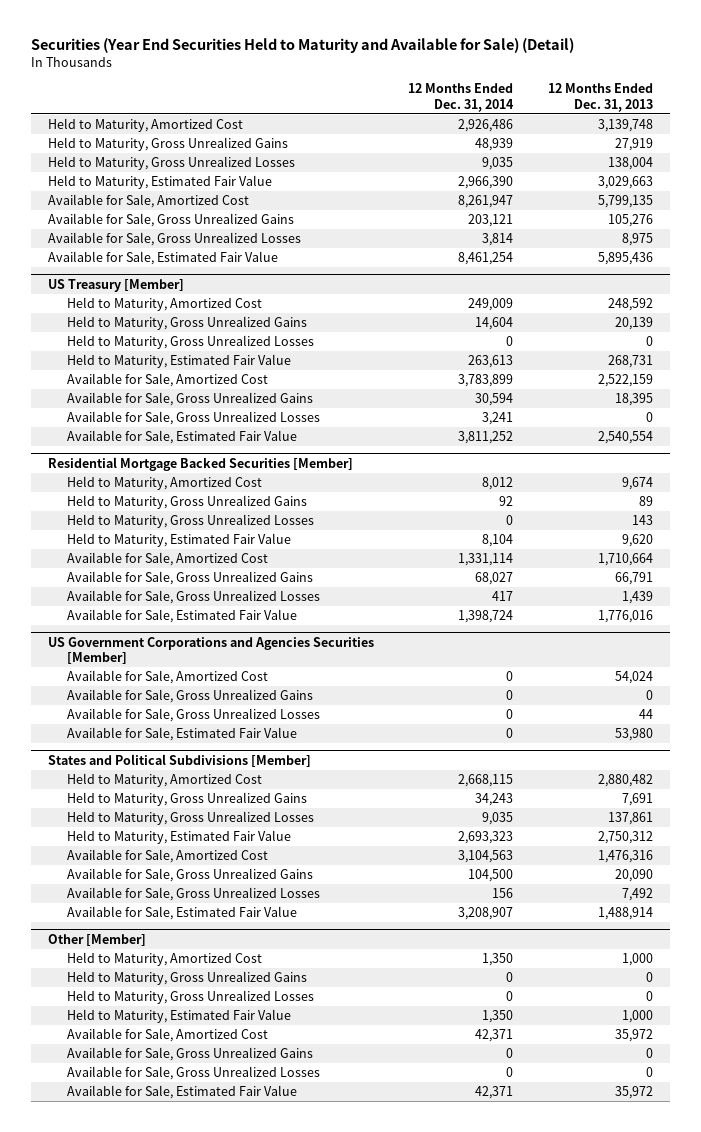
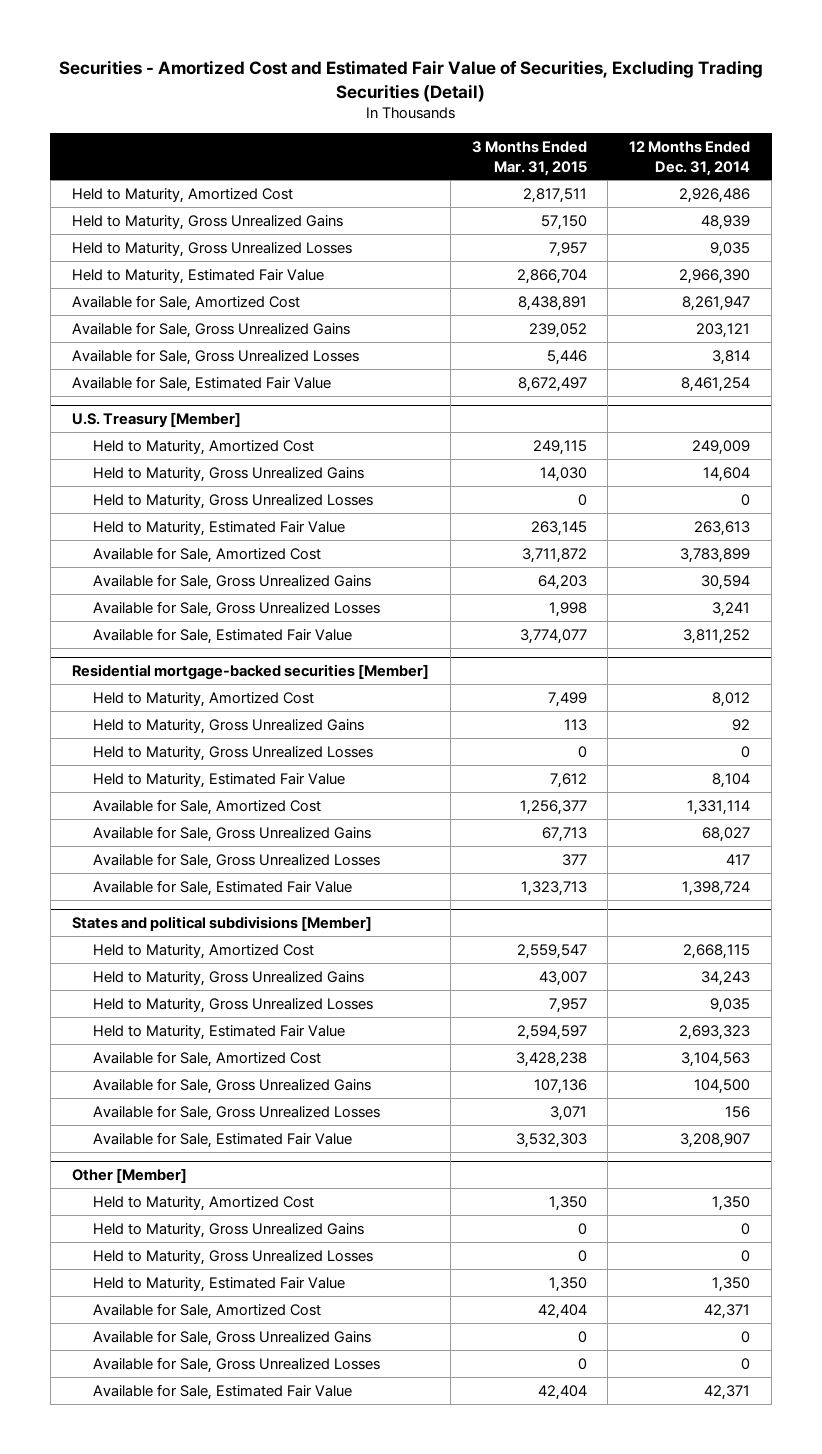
[30,37,574,53] Securities (Year End Securities Held to Maturity and Available for Sale) (Detail) -> [59,60,764,102] Securities - Amortized Cost and Estimated Fair Value of Securities, Excluding Trading Securities (Detail)
[547,83,653,112] 12 Months Ended Dec. 31, 2013 -> none
none -> [471,141,587,176] 3 Months Ended Mar. 31, 2015
[47,278,184,292] US Treasury [Member] -> [71,412,241,428] U.S. Treasury [Member]
[47,456,353,471] Residential Mortgage Backed Securities [Member] -> [71,664,429,681] Residential mortgage-backed securities [Member]
[47,636,374,665] US Government Corporations and Agencies Securities [Member] -> none
[67,670,269,685] Available for Sale, Amortized Cost -> none
[67,689,314,704] Available for Sale, Gross Unrealized Gains -> none
[67,708,321,723] Available for Sale, Gross Unrealized Losses -> none
[67,727,298,742] Available for Sale, Estimated Fair Value -> none
[47,753,311,767] States and Political Subdivisions [Member] -> [71,916,372,932] States and political subdivisions [Member]

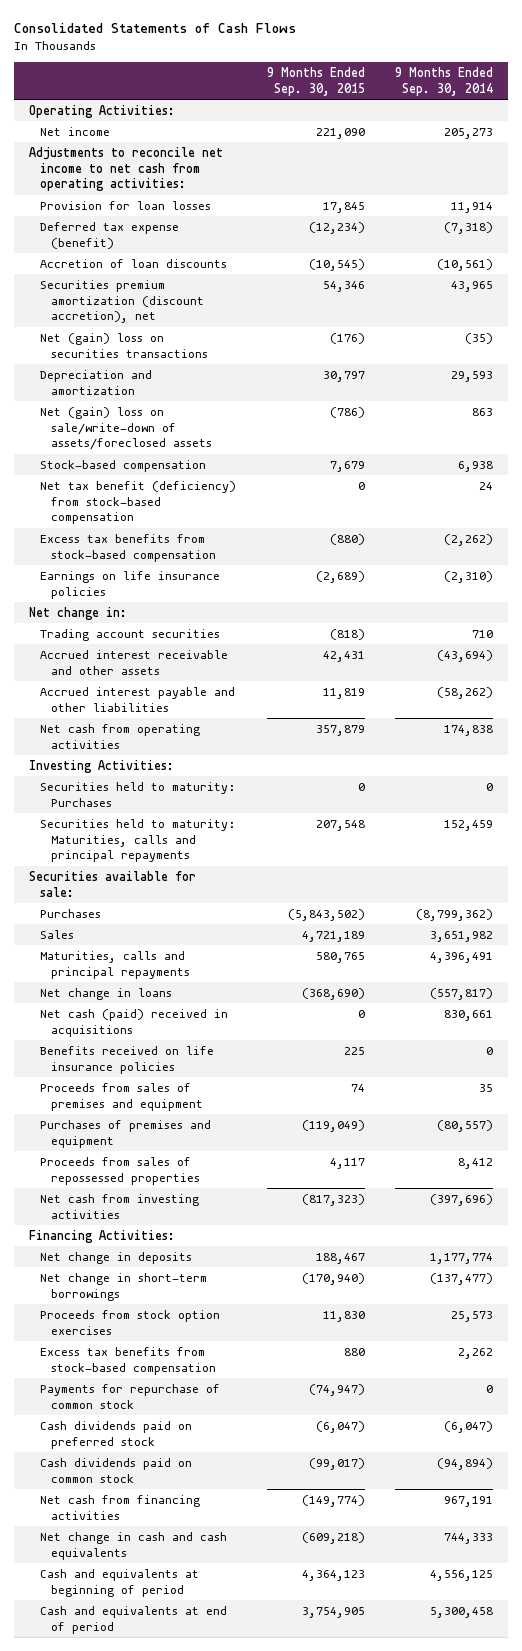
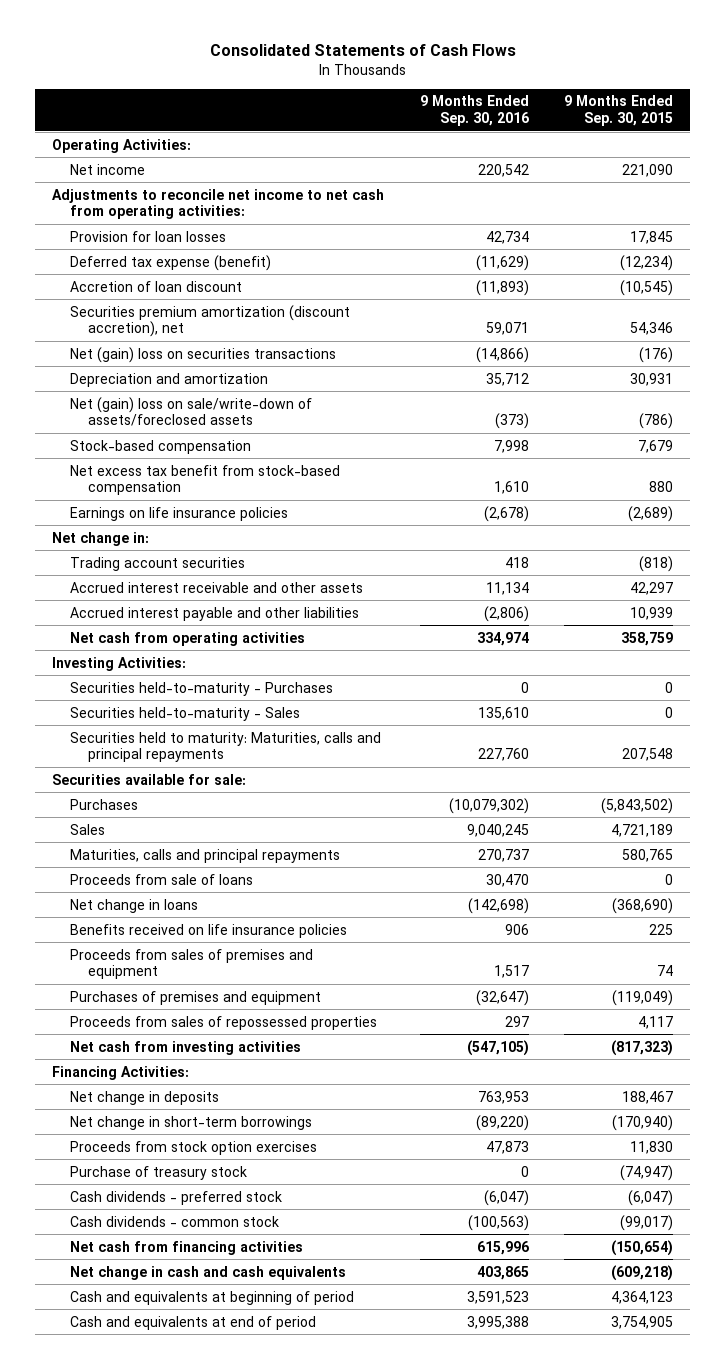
[395,67,494,96] 9 Months Ended Sep. 30, 2014 -> none
none -> [419,95,529,126] 9 Months Ended Sep. 30, 2016
[40,258,228,268] Accretion of loan discounts -> [69,280,242,292] Accretion of loan discount
[322,370,365,382] 30,797 -> [629,372,673,386] 30,931
[40,480,237,525] Net tax benefit (deficiency) from stock-based compensation -> none
[40,533,217,562] Excess tax benefits from stock-based compensation -> [69,464,340,496] Net excess tax benefit from stock-based compensation
[329,533,365,545] (880) -> [648,481,673,493] 880
[322,650,365,662] 42,431 -> [629,581,673,595] 42,297
[322,687,365,699] 11,819 -> [629,606,673,620] 10,939
[315,724,365,736] 357,879 -> [620,631,673,646] 358,759
[40,781,236,807] Securities held to maturity: Purchases -> [69,681,333,696] Securities held-to-maturity - Purchases
none -> [69,706,300,721] Securities held-to-maturity - Sales
none -> [69,873,253,885] Proceeds from sale of loans
[40,1008,229,1037] Net cash (paid) received in acquisitions -> none
[40,1346,217,1375] Excess tax benefits from stock-based compensation -> none
[40,1383,221,1409] Payments for repurchase of common stock -> [69,1165,247,1180] Purchase of treasury stock
[40,1420,193,1449] Cash dividends paid on preferred stock -> [69,1190,282,1205] Cash dividends - preferred stock
[40,1457,193,1483] Cash dividends paid on common stock -> [69,1215,279,1227] Cash dividends - common stock
[301,1494,365,1507] (149,774) -> [610,1239,673,1256] (150,654)

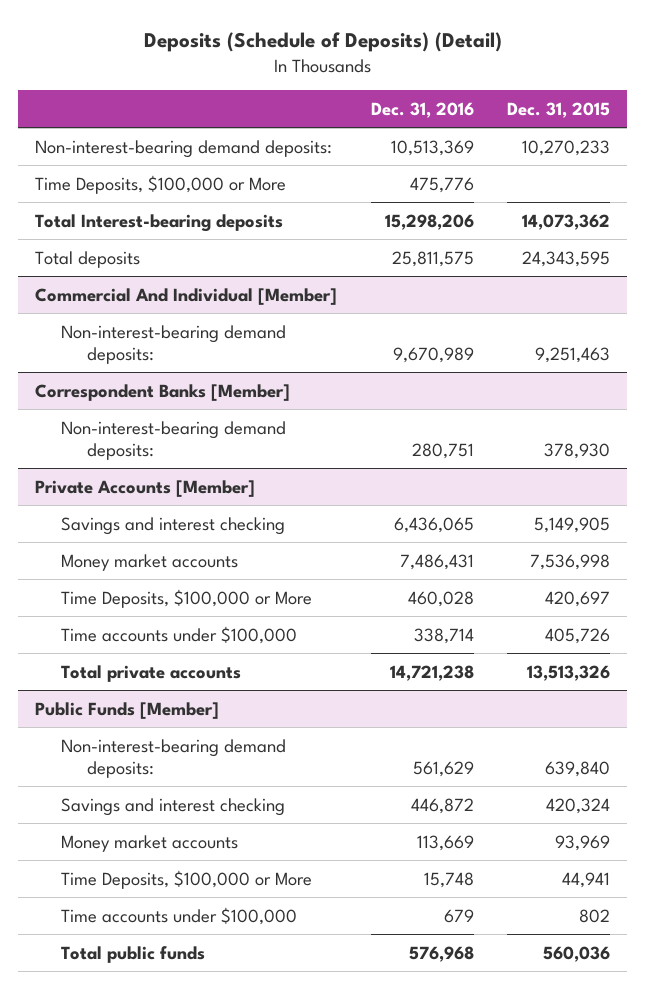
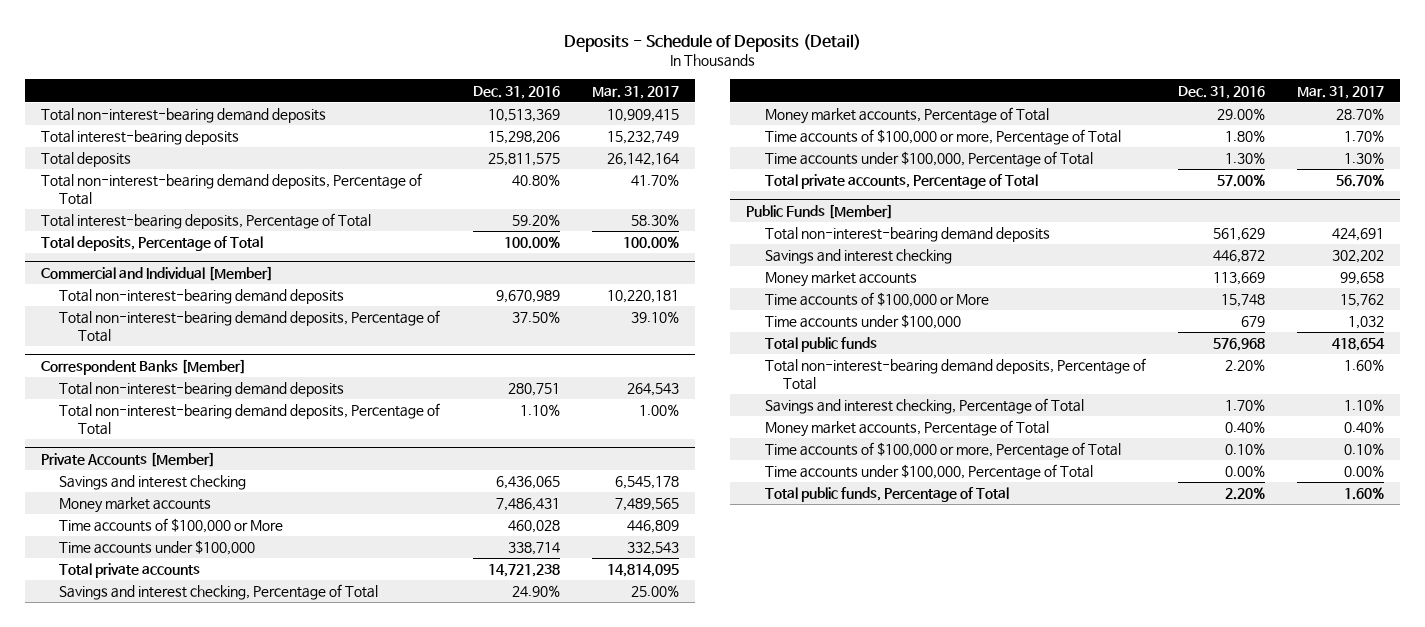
[143,31,502,52] Deposits (Schedule of Deposits) (Detail) -> [563,33,861,52] Deposits - Schedule of Deposits (Detail)
[507,101,611,118] Dec. 31, 2015 -> none
none -> [592,85,680,99] Mar. 31, 2017
[35,174,287,194] Time Deposits, $100,000 or More -> none
[35,139,333,158] Non-interest-bearing demand deposits: -> [41,108,327,124] Total non-interest-bearing demand deposits
[35,213,284,232] Total Interest-bearing deposits -> [41,130,240,146] Total interest-bearing deposits
none -> [41,173,423,205] Total non-interest-bearing demand deposits, Percentage of Total
none -> [41,213,372,230] Total interest-bearing deposits, Percentage of Total
none -> [41,236,264,252] Total deposits, Percentage of Total
[35,287,338,305] Commercial And Individual [Member] -> [41,265,274,281] Commercial and Individual [Member]
[61,324,287,365] Non-interest-bearing demand deposits: -> [59,289,345,305] Total non-interest-bearing demand deposits
none -> [59,310,441,342] Total non-interest-bearing demand deposits, Percentage of Total
[61,420,287,461] Non-interest-bearing demand deposits: -> [59,382,345,398] Total non-interest-bearing demand deposits
none -> [59,403,441,435] Total non-interest-bearing demand deposits, Percentage of Total
[61,588,313,608] Time Deposits, $100,000 or More -> [59,518,284,534] Time accounts of $100,000 or More
none -> [59,584,379,601] Savings and interest checking, Percentage of Total
none -> [764,107,1049,125] Money market accounts, Percentage of Total
none -> [764,129,1121,146] Time accounts of $100,000 or more, Percentage of Total
none -> [764,151,1093,168] Time accounts under $100,000, Percentage of Total
none -> [764,174,1038,190] Total private accounts, Percentage of Total
[61,738,287,779] Non-interest-bearing demand deposits: -> [764,227,1050,243] Total non-interest-bearing demand deposits
[61,869,313,889] Time Deposits, $100,000 or More -> [764,292,989,308] Time accounts of $100,000 or More
none -> [764,358,1146,390] Total non-interest-bearing demand deposits, Percentage of Total
none -> [764,398,1084,415] Savings and interest checking, Percentage of Total
none -> [764,420,1049,438] Money market accounts, Percentage of Total
none -> [764,442,1121,459] Time accounts of $100,000 or more, Percentage of Total
none -> [764,464,1093,481] Time accounts under $100,000, Percentage of Total
none -> [764,487,1009,503] Total public funds, Percentage of Total

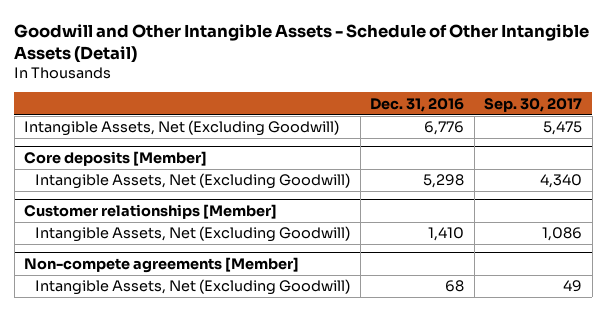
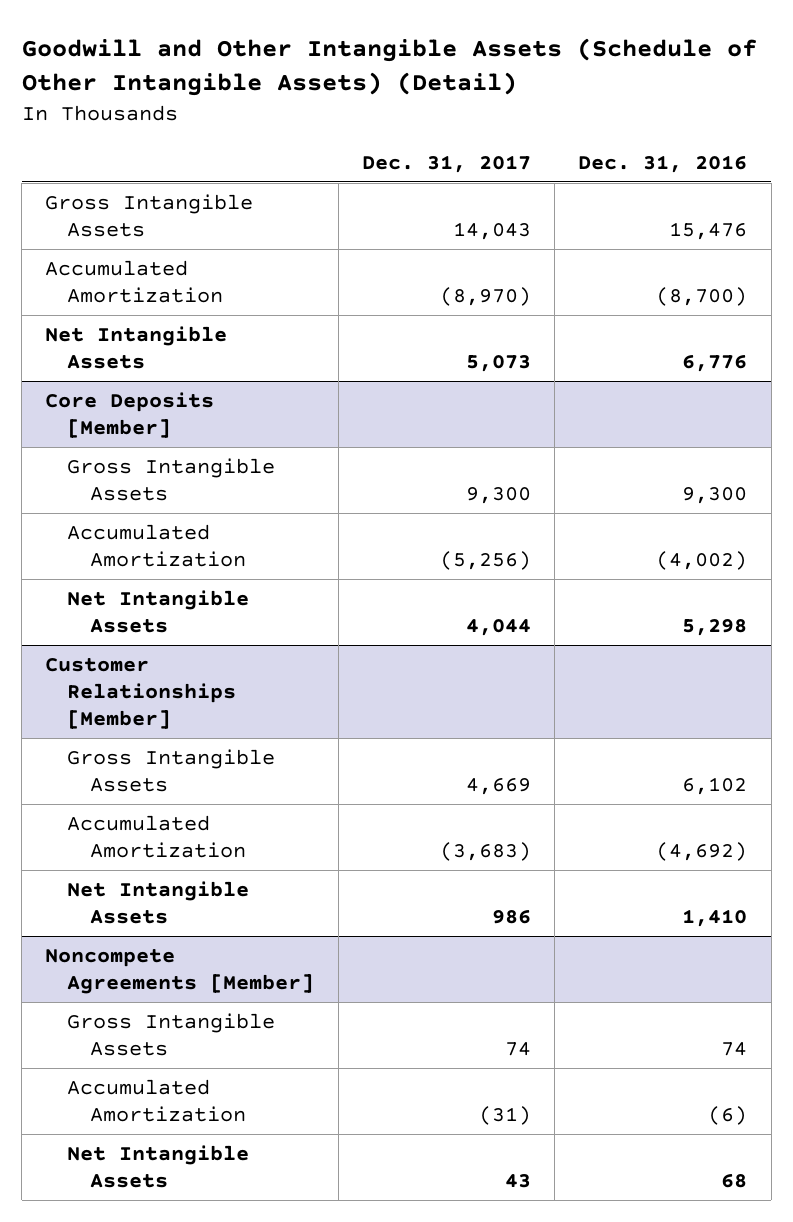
[14,23,590,63] Goodwill and Other Intangible Assets - Schedule of Other Intangible Assets (Detail) -> [21,37,757,97] Goodwill and Other Intangible Assets (Schedule of Other Intangible Assets) (Detail)
[484,97,583,112] Sep. 30, 2017 -> none
none -> [361,154,531,173] Dec. 31, 2017
none -> [45,194,254,237] Gross Intangible Assets
none -> [45,260,224,303] Accumulated Amortization
[24,120,340,137] Intangible Assets, Net (Excluding Goodwill) -> [45,326,228,369] Net Intangible Assets
[24,150,208,166] Core deposits [Member] -> [45,392,215,438] Core Deposits [Member]
none -> [67,458,276,501] Gross Intangible Assets
none -> [67,524,246,567] Accumulated Amortization
[35,173,351,190] Intangible Assets, Net (Excluding Goodwill) -> [67,590,250,633] Net Intangible Assets
[24,203,278,219] Customer relationships [Member] -> [45,658,237,729] Customer Relationships [Member]
none -> [67,749,276,792] Gross Intangible Assets
none -> [67,815,246,858] Accumulated Amortization
[35,226,351,243] Intangible Assets, Net (Excluding Goodwill) -> [67,881,250,924] Net Intangible Assets
[24,256,300,273] Non-compete agreements [Member] -> [45,949,315,994] Noncompete Agreements [Member]
none -> [67,1013,276,1056] Gross Intangible Assets
none -> [67,1079,246,1122] Accumulated Amortization
[35,279,351,296] Intangible Assets, Net (Excluding Goodwill) -> [67,1145,250,1188] Net Intangible Assets

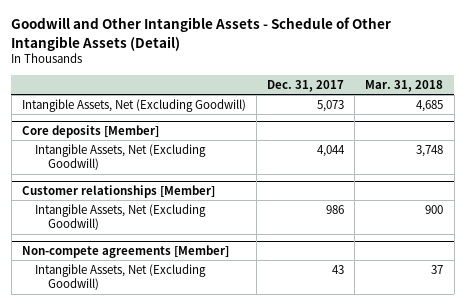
[21,37,757,97] Goodwill and Other Intangible Assets (Schedule of Other Intangible Assets) (Detail) -> [11,17,392,51] Goodwill and Other Intangible Assets - Schedule of Other Intangible Assets (Detail)
[578,154,748,173] Dec. 31, 2016 -> none
none -> [365,79,444,92] Mar. 31, 2018
[45,194,254,237] Gross Intangible Assets -> none
[45,260,224,303] Accumulated Amortization -> none
[67,458,276,501] Gross Intangible Assets -> none
[67,524,246,567] Accumulated Amortization -> none
[67,749,276,792] Gross Intangible Assets -> none
[67,815,246,858] Accumulated Amortization -> none
[67,1013,276,1056] Gross Intangible Assets -> none
[67,1079,246,1122] Accumulated Amortization -> none
[45,326,228,369] Net Intangible Assets -> [21,98,246,112] Intangible Assets, Net (Excluding Goodwill)
[45,392,215,438] Core Deposits [Member] -> [21,125,159,139] Core deposits [Member]
[67,590,250,633] Net Intangible Assets -> [34,143,206,171] Intangible Assets, Net (Excluding Goodwill)
[45,658,237,729] Customer Relationships [Member] -> [21,185,215,199] Customer relationships [Member]
[67,881,250,924] Net Intangible Assets -> [34,203,206,231] Intangible Assets, Net (Excluding Goodwill)
[45,949,315,994] Noncompete Agreements [Member] -> [21,245,229,259] Non-compete agreements [Member]
[67,1145,250,1188] Net Intangible Assets -> [34,263,206,291] Intangible Assets, Net (Excluding Goodwill)

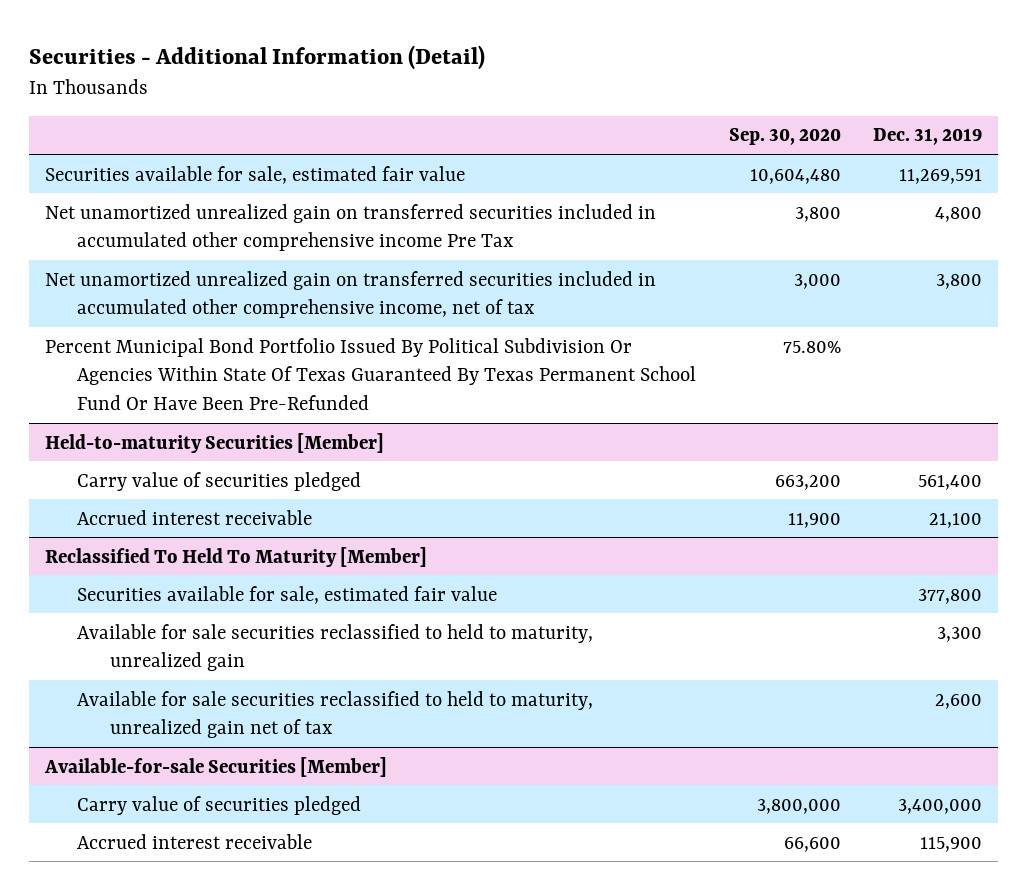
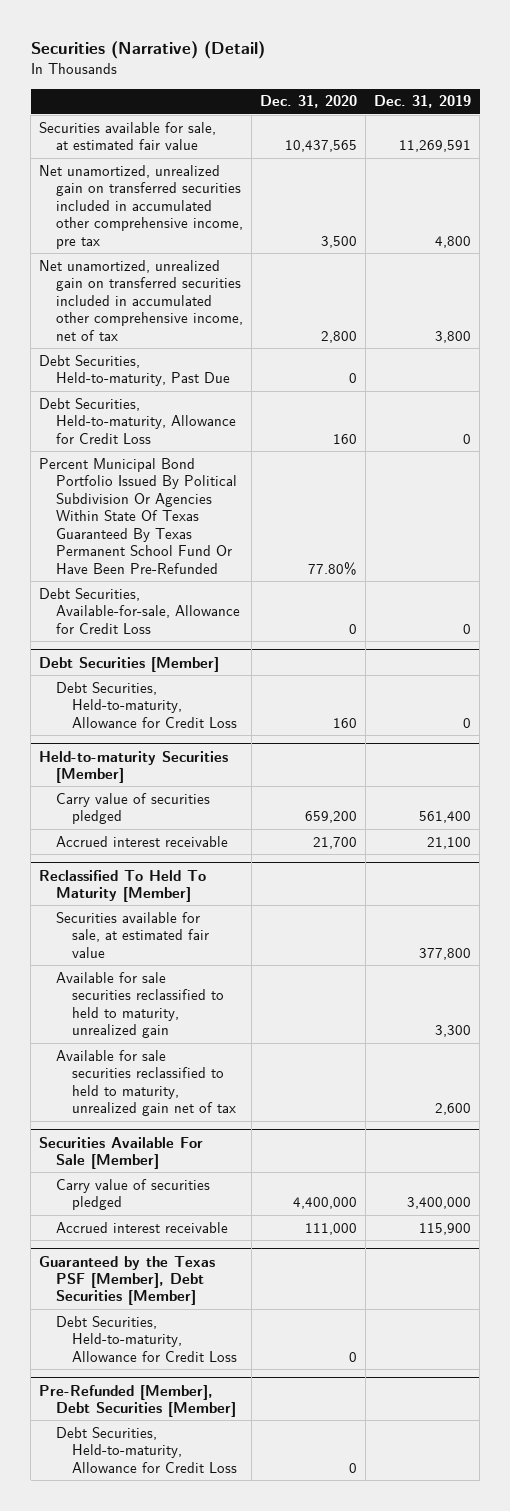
[29,44,486,70] Securities - Additional Information (Detail) -> [30,40,265,59] Securities (Narrative) (Detail)
[728,128,841,146] Sep. 30, 2020 -> none
none -> [259,95,357,109] Dec. 31, 2020
[45,165,466,184] Securities available for sale, estimated fair value -> [39,121,217,151] Securities available for sale, at estimated fair value
[45,203,657,252] Net unamortized unrealized gain on transferred securities included in accumulated other comprehensive income Pre Tax -> [39,164,243,249] Net unamortized, unrealized gain on transferred securities included in accumulated other comprehensive income, pre tax
[45,270,657,319] Net unamortized unrealized gain on transferred securities included in accumulated other comprehensive income, net of tax -> [39,259,243,341] Net unamortized, unrealized gain on transferred securities included in accumulated other comprehensive income, net of tax
none -> [39,354,230,387] Debt Securities, Held-to-maturity, Past Due
none -> [39,397,236,444] Debt Securities, Held-to-maturity, Allowance for Credit Loss
none -> [39,587,240,634] Debt Securities, Available-for-sale, Allowance for Credit Loss
none -> [39,656,220,672] Debt Securities [Member]
none -> [55,681,238,728] Debt Securities, Held-to-maturity, Allowance for Credit Loss
[77,585,498,604] Securities available for sale, estimated fair value -> [55,911,210,958] Securities available for sale, at estimated fair value
[44,756,388,777] Available-for-sale Securities [Member] -> [39,1136,204,1169] Securities Available For Sale [Member]
none -> [39,1255,216,1306] Guaranteed by the Texas PSF [Member], Debt Securities [Member]
none -> [55,1315,238,1362] Debt Securities, Held-to-maturity, Allowance for Credit Loss
none -> [39,1384,236,1417] Pre-Refunded [Member], Debt Securities [Member]
none -> [55,1426,238,1473] Debt Securities, Held-to-maturity, Allowance for Credit Loss

